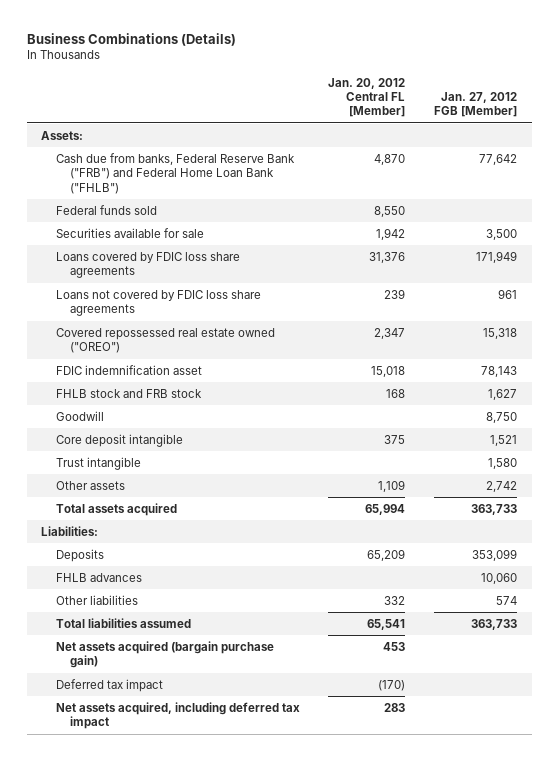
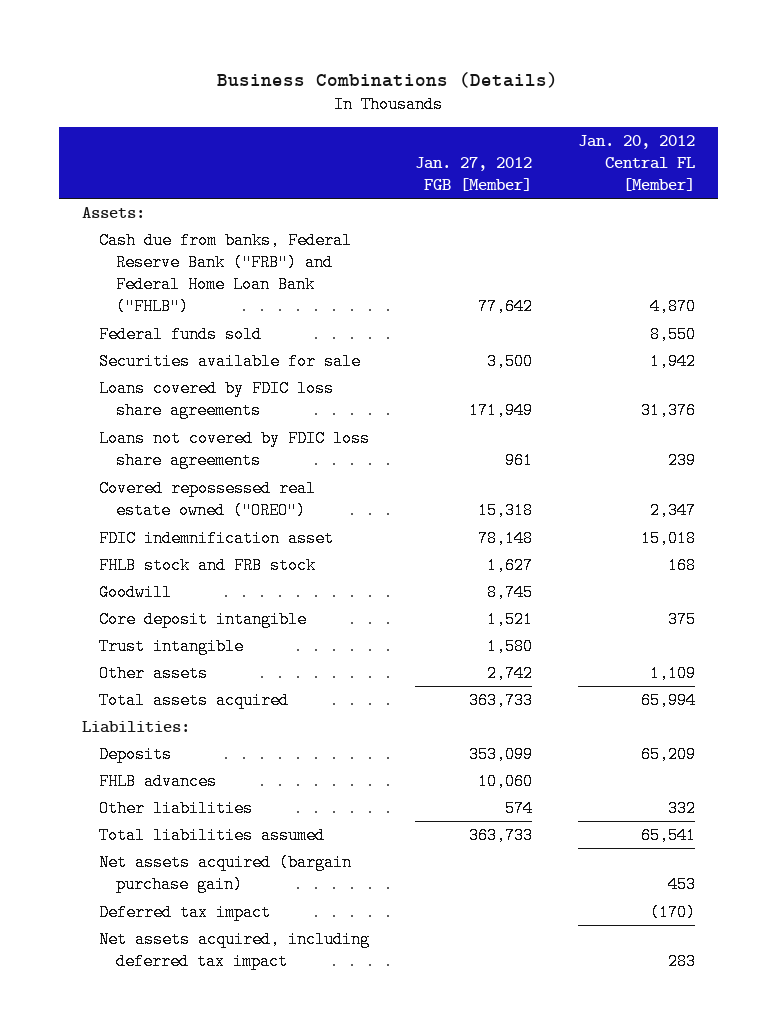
[481,365,518,377] 78,143 -> [477,530,533,548] 78,148
[486,411,518,423] 8,750 -> [486,584,533,602] 8,745

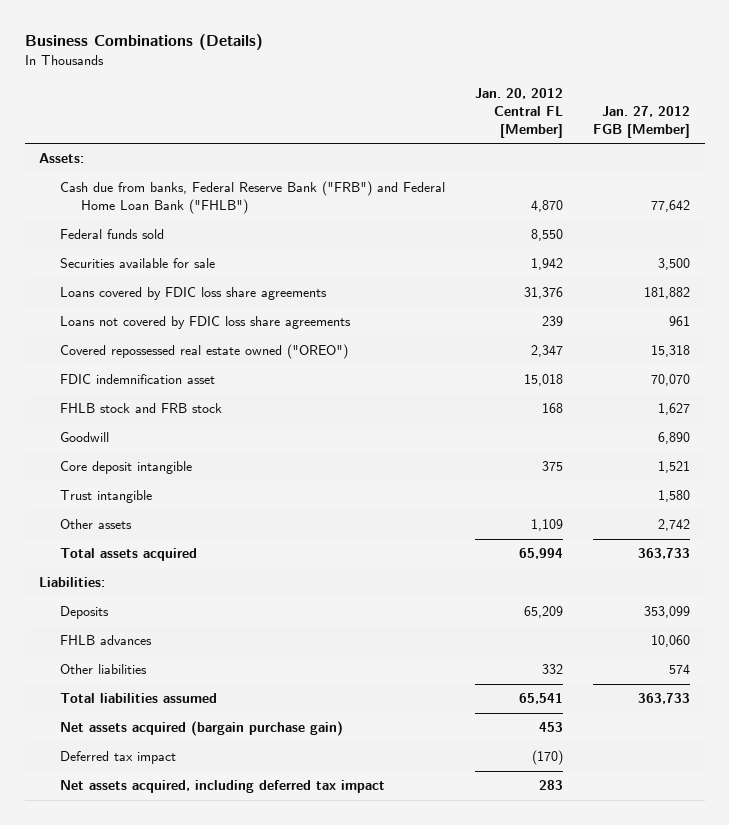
[468,402,533,420] 171,949 -> [643,287,690,300] 181,882
[477,530,533,548] 78,148 -> [650,374,690,387] 70,070
[486,584,533,602] 8,745 -> [657,432,690,445] 6,890

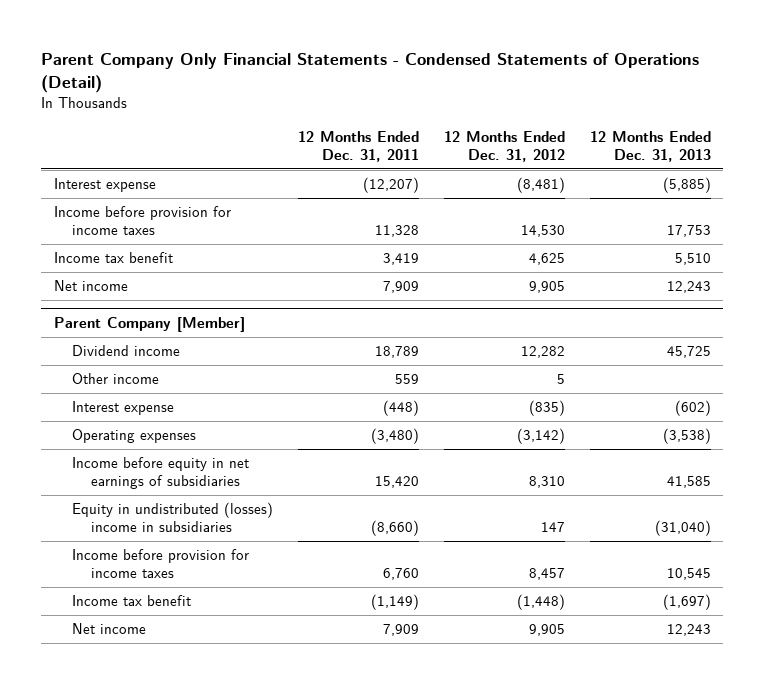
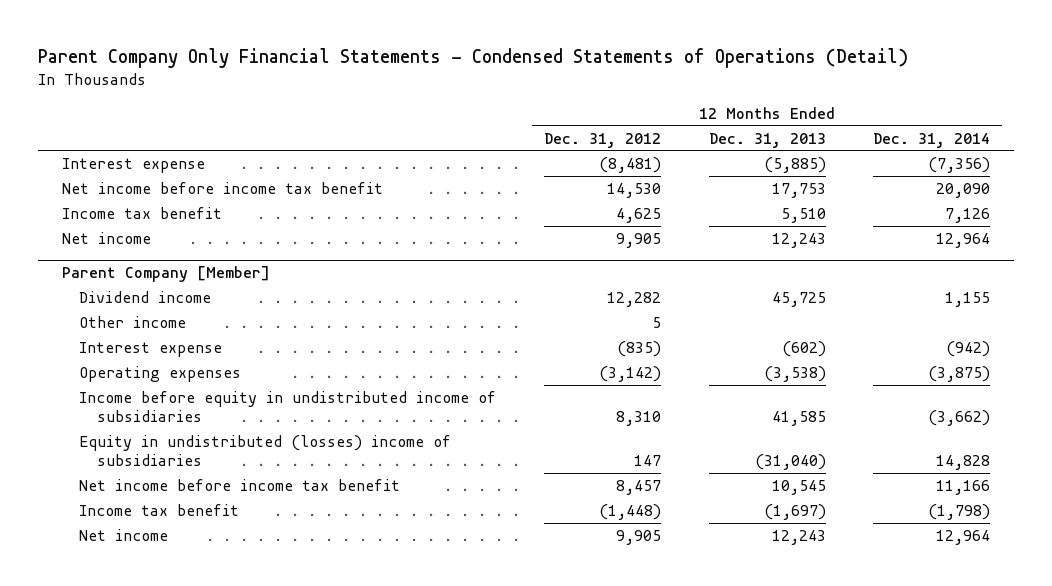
[298,131,420,162] 12 Months Ended Dec. 31, 2011 -> none
none -> [873,132,991,148] Dec. 31, 2014
[53,206,231,236] Income before provision for income taxes -> [61,181,383,194] Net income before income tax benefit
[72,457,250,490] Income before equity in net earnings of subsidiaries -> [79,390,497,422] Income before equity in undistributed income of subsidiaries
[72,502,274,533] Equity in undistributed (losses) income in subsidiaries -> [79,434,452,466] Equity in undistributed (losses) income of subsidiaries
[72,549,250,579] Income before provision for income taxes -> [79,478,401,491] Net income before income tax benefit

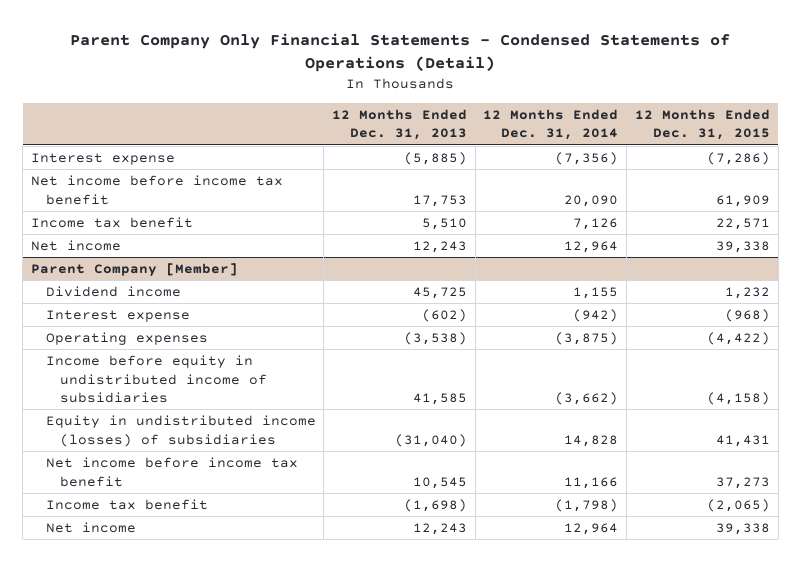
[544,132,662,148] Dec. 31, 2012 -> none
none -> [634,108,770,141] 12 Months Ended Dec. 31, 2015
[79,315,187,328] Other income -> none
[79,434,452,466] Equity in undistributed (losses) income of subsidiaries -> [45,414,316,447] Equity in undistributed income (losses) of subsidiaries
[763,503,826,520] (1,697) -> [404,498,468,512] (1,698)

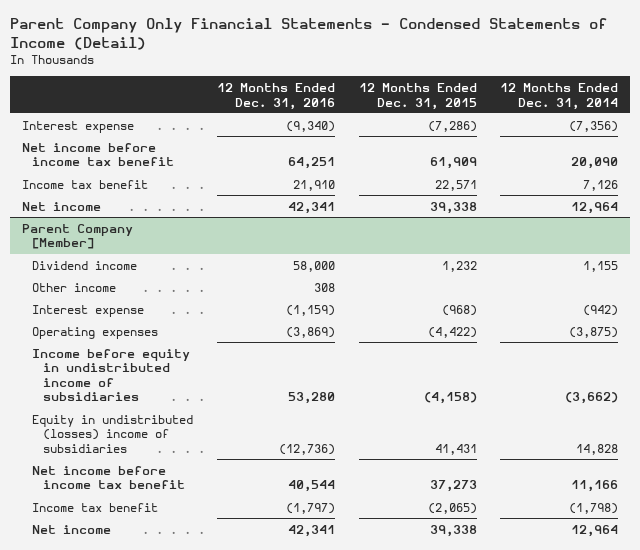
[70,33,731,73] Parent Company Only Financial Statements - Condensed Statements of Operations (Detail) -> [10,18,608,50] Parent Company Only Financial Statements - Condensed Statements of Income (Detail)
[332,108,468,141] 12 Months Ended Dec. 31, 2013 -> none
none -> [217,82,336,110] 12 Months Ended Dec. 31, 2016
none -> [32,282,117,292] Other income
[45,414,316,447] Equity in undistributed income (losses) of subsidiaries -> [32,414,194,453] Equity in undistributed (losses) income of subsidiaries

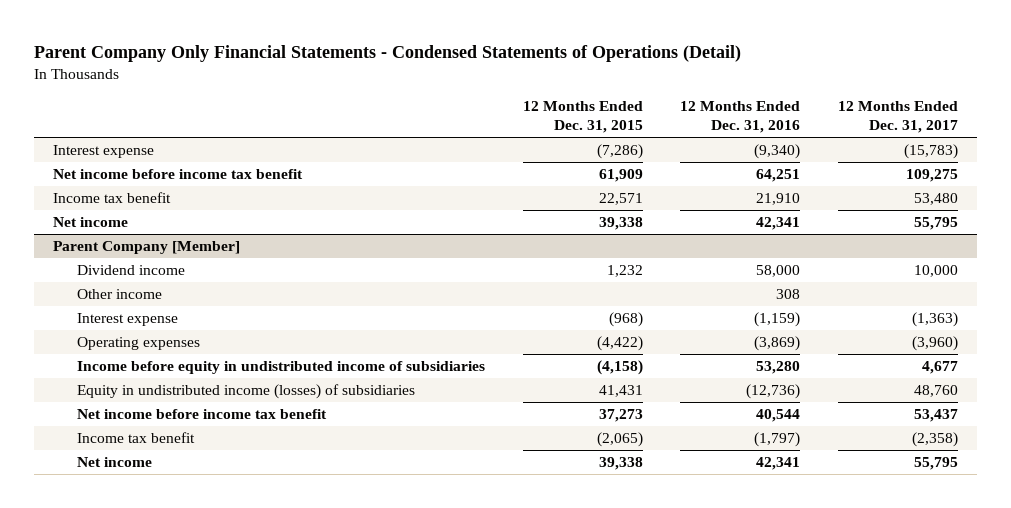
[10,18,608,50] Parent Company Only Financial Statements - Condensed Statements of Income (Detail) -> [33,44,741,62] Parent Company Only Financial Statements - Condensed Statements of Operations (Detail)
[500,82,619,110] 12 Months Ended Dec. 31, 2014 -> none
none -> [837,101,958,134] 12 Months Ended Dec. 31, 2017
[32,414,194,453] Equity in undistributed (losses) income of subsidiaries -> [77,384,416,400] Equity in undistributed income (losses) of subsidiaries

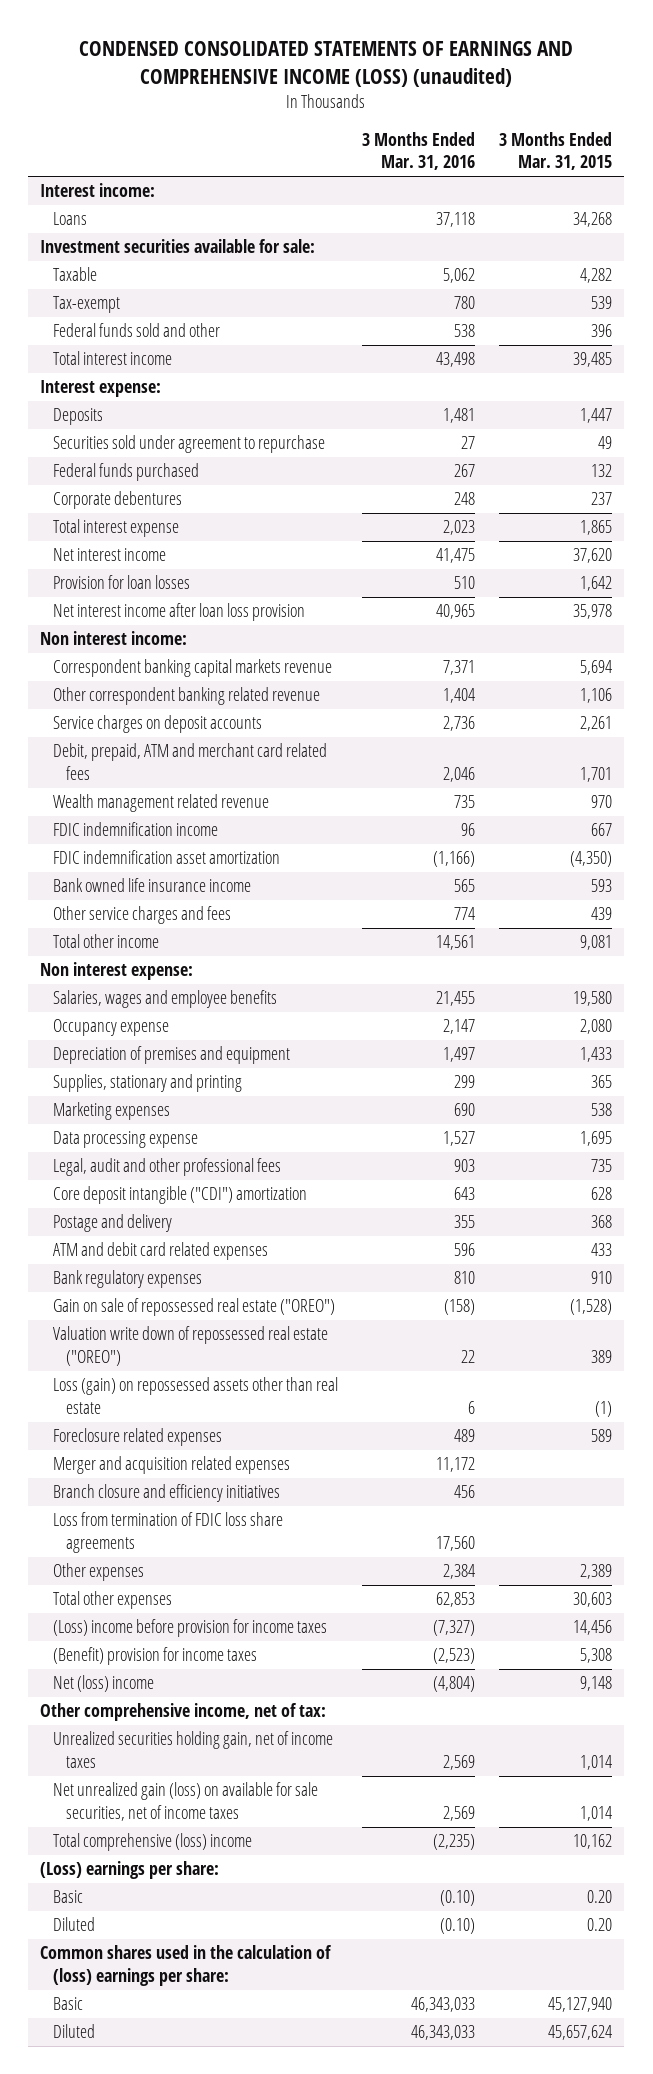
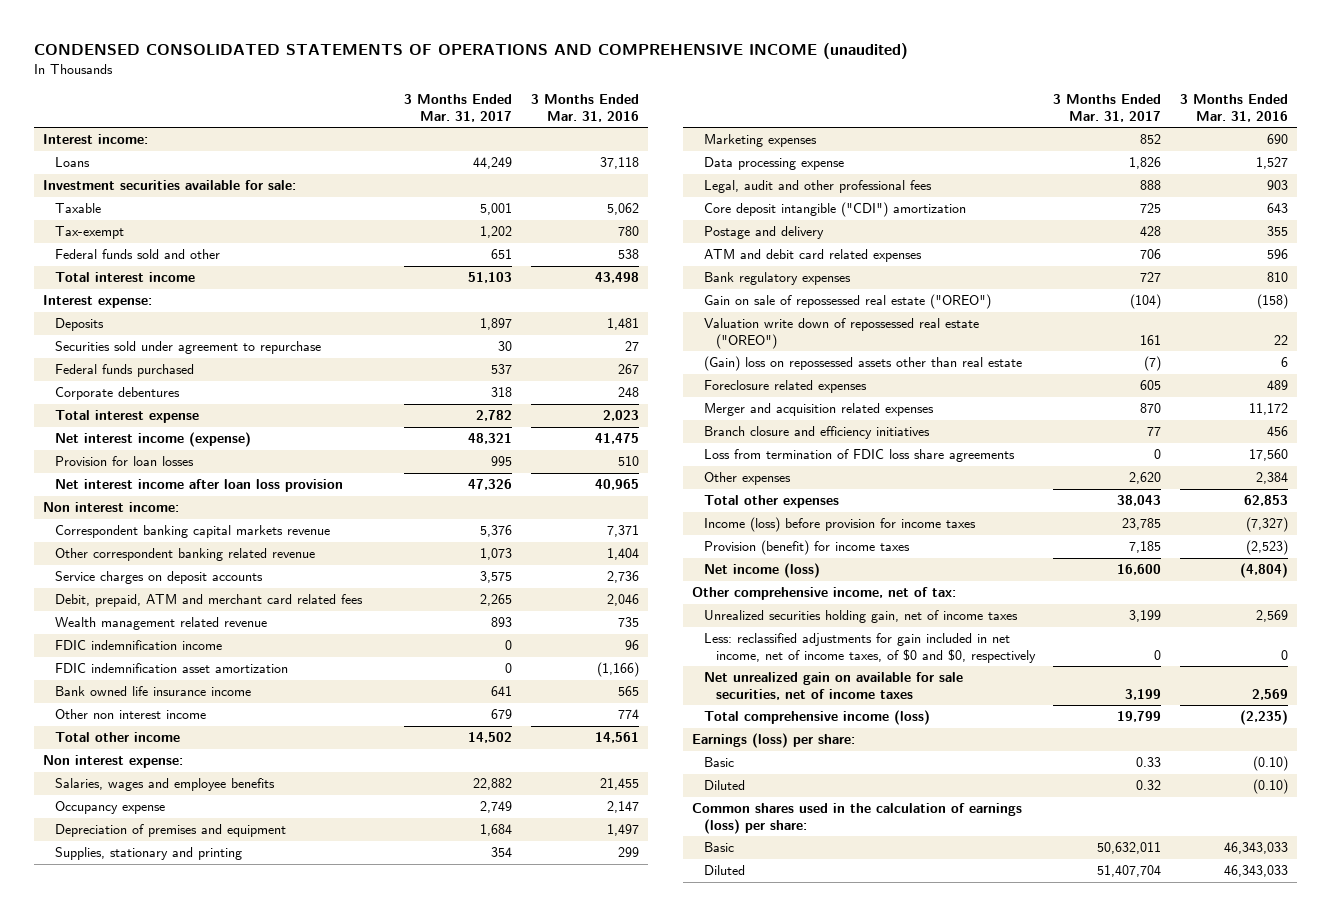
[79,41,574,87] CONDENSED CONSOLIDATED STATEMENTS OF EARNINGS AND COMPREHENSIVE INCOME (LOSS) (unaudited) -> [33,43,908,60] CONDENSED CONSOLIDATED STATEMENTS OF OPERATIONS AND COMPREHENSIVE INCOME (unaudited)
[499,132,613,171] 3 Months Ended Mar. 31, 2015 -> none
none -> [404,93,513,122] 3 Months Ended Mar. 31, 2017
[53,548,167,562] Net interest income -> [54,432,251,448] Net interest income (expense)
[53,906,232,925] Other service charges and fees -> [54,709,206,720] Other non interest income
[53,1377,339,1414] Loss (gain) on repossessed assets other than real estate -> [703,356,1022,372] (Gain) loss on repossessed assets other than real estate
[53,1619,328,1638] (Loss) income before provision for income taxes -> [703,517,976,533] Income (loss) before provision for income taxes
[53,1647,258,1666] (Benefit) provision for income taxes -> [703,540,910,556] Provision (benefit) for income taxes
[53,1675,155,1693] Net (loss) income -> [703,563,820,579] Net income (loss)
none -> [703,633,1036,663] Less: reclassified adjustments for gain included in net income, net of income taxes, of $0 and $0, respectively
[53,1782,319,1821] Net unrealized gain (loss) on available for sale securities, net of income taxes -> [703,672,963,700] Net unrealized gain on available for sale securities, net of income taxes
[53,1833,253,1852] Total comprehensive (loss) income -> [703,710,930,726] Total comprehensive income (loss)
[40,1861,220,1880] (Loss) earnings per share: -> [692,733,856,749] Earnings (loss) per share:
[40,1945,333,1986] Common shares used in the calculation of (loss) earnings per share: -> [692,803,1023,834] Common shares used in the calculation of earnings (loss) per share:

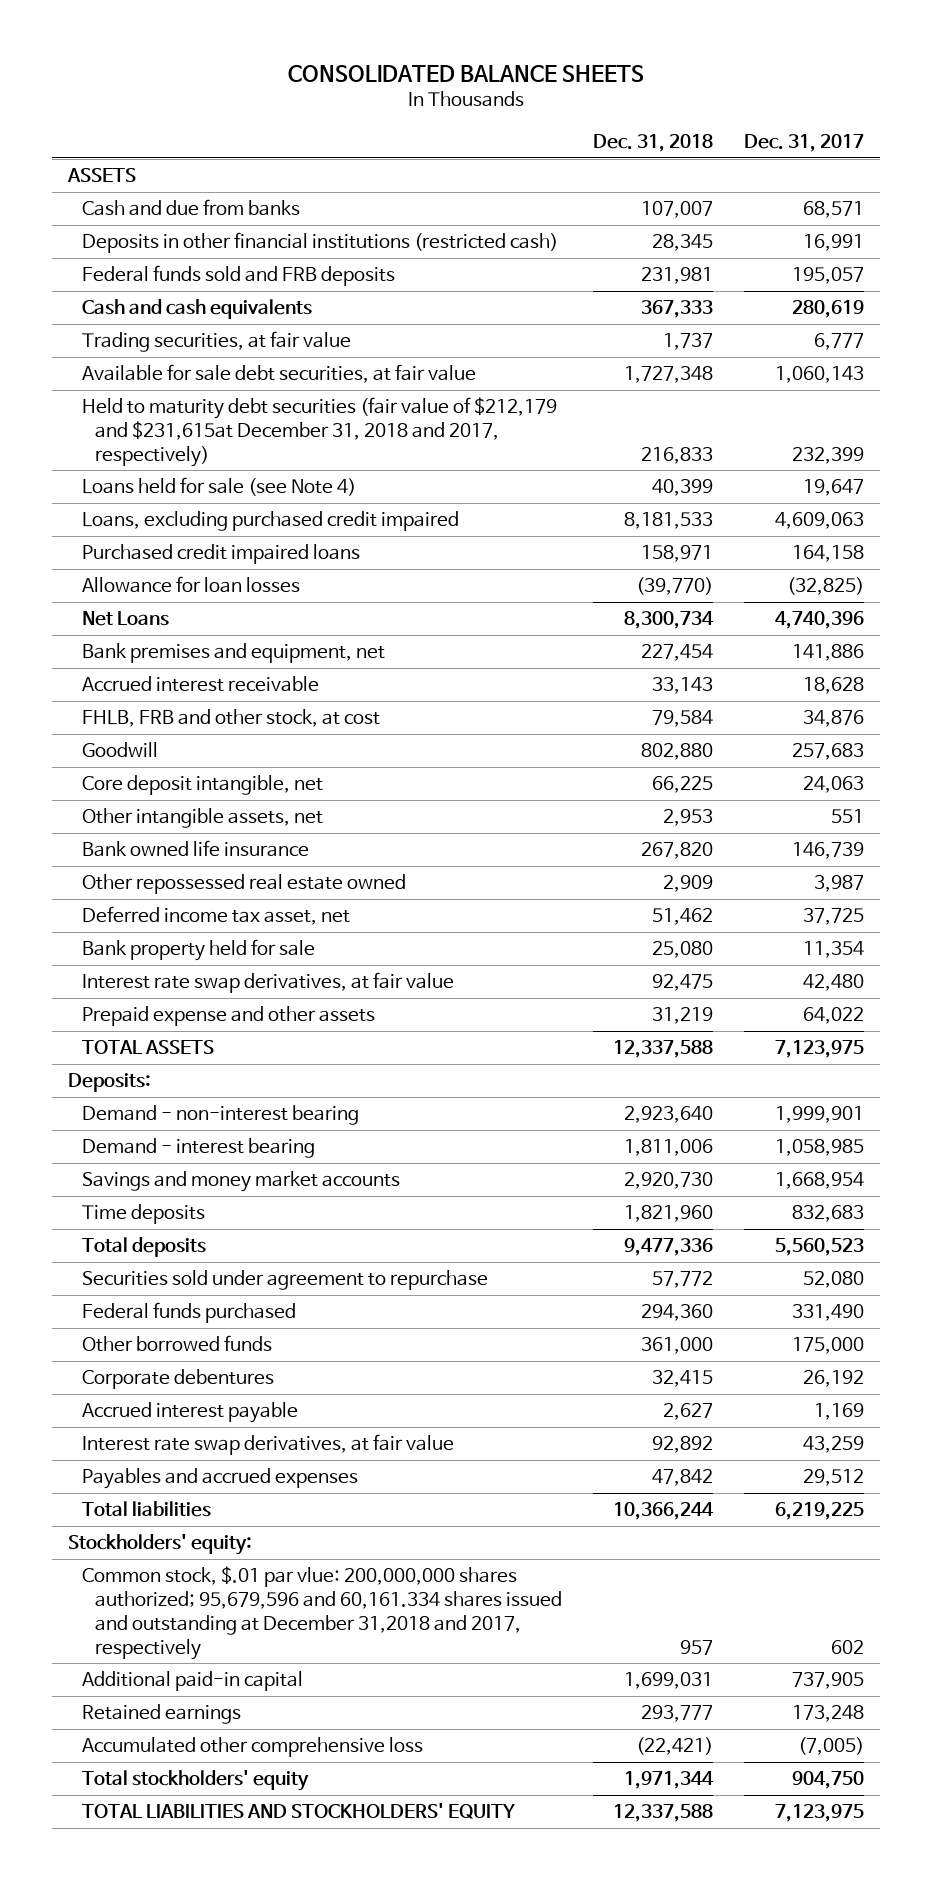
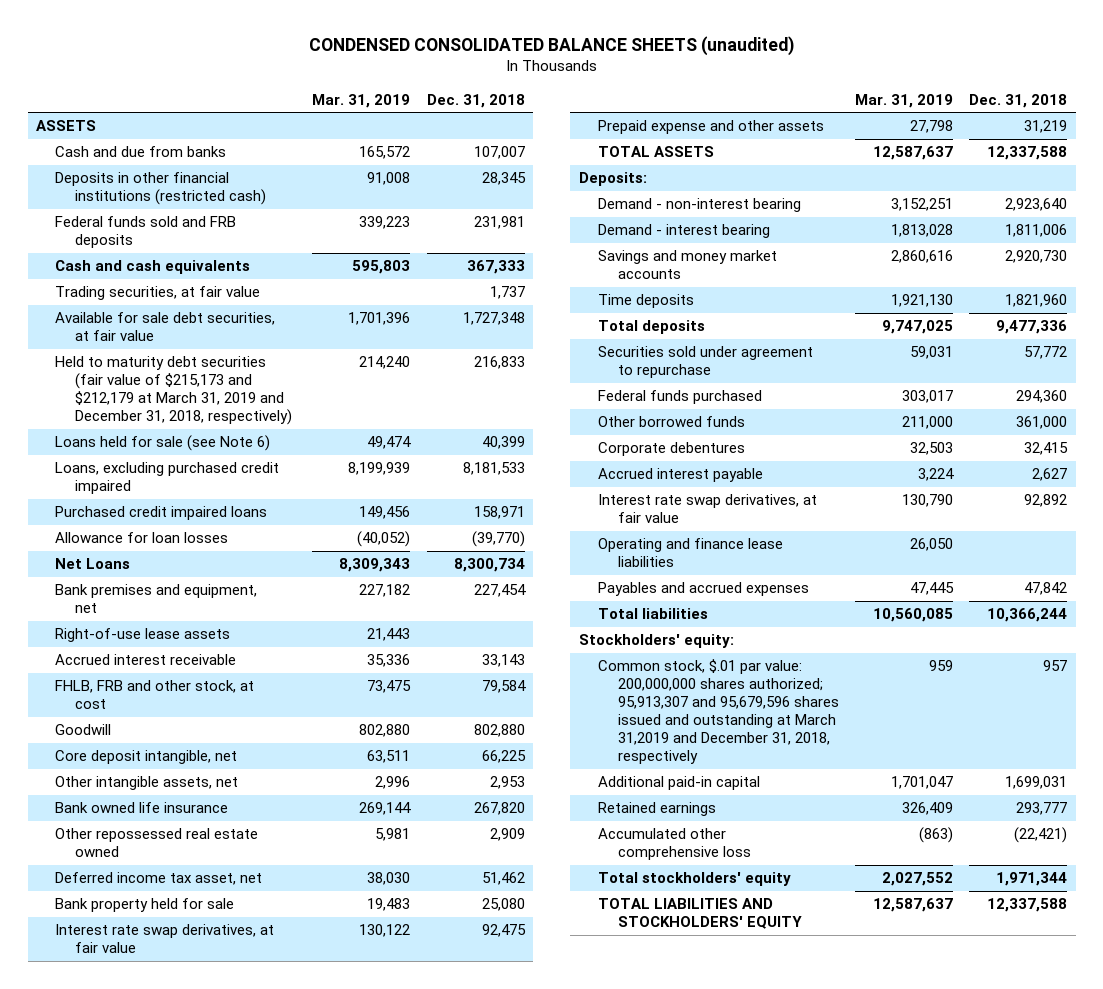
[288,65,645,83] CONSOLIDATED BALANCE SHEETS -> [308,36,794,57] CONDENSED CONSOLIDATED BALANCE SHEETS (unaudited)
[744,134,865,153] Dec. 31, 2017 -> none
none -> [312,93,411,108] Mar. 31, 2019
[81,397,557,467] Held to maturity debt securities (fair value of $212,179 and $231,615at December 31, 2018 and 2017, respectively) -> [55,356,293,426] Held to maturity debt securities (fair value of $215,173 and $212,179 at March 31, 2019 and December 31, 2018, respectively)
[81,477,356,497] Loans held for sale (see Note 4) -> [55,435,271,452] Loans held for sale (see Note 6)
none -> [55,628,231,643] Right-of-use lease assets
none -> [598,538,784,568] Operating and finance lease liabilities
[81,1566,563,1660] Common stock, $.01 par vlue: 200,000,000 shares authorized; 95,679,596 and 60,161.334 shares issued and outstanding at December 31,2018 and 2017, respectively -> [598,659,839,765] Common stock, $.01 par value: 200,000,000 shares authorized; 95,913,307 and 95,679,596 shares issued and outstanding at March 31,2019 and December 31, 2018, respectively

